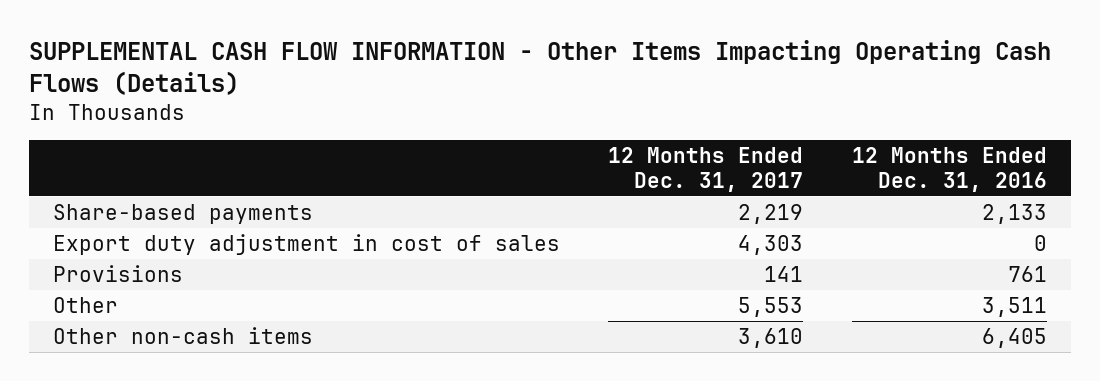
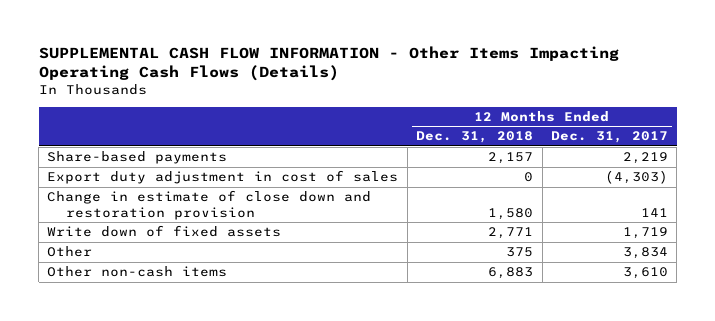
[852,146,1048,192] 12 Months Ended Dec. 31, 2016 -> none
none -> [416,131,534,144] Dec. 31, 2018
[738,234,804,255] 4,303 -> [604,170,668,185] (4,303)
[52,264,183,282] Provisions -> [47,190,372,220] Change in estimate of close down and restoration provision
none -> [47,225,282,238] Write down of fixed assets
[738,296,804,317] 5,553 -> [622,247,668,260] 3,834

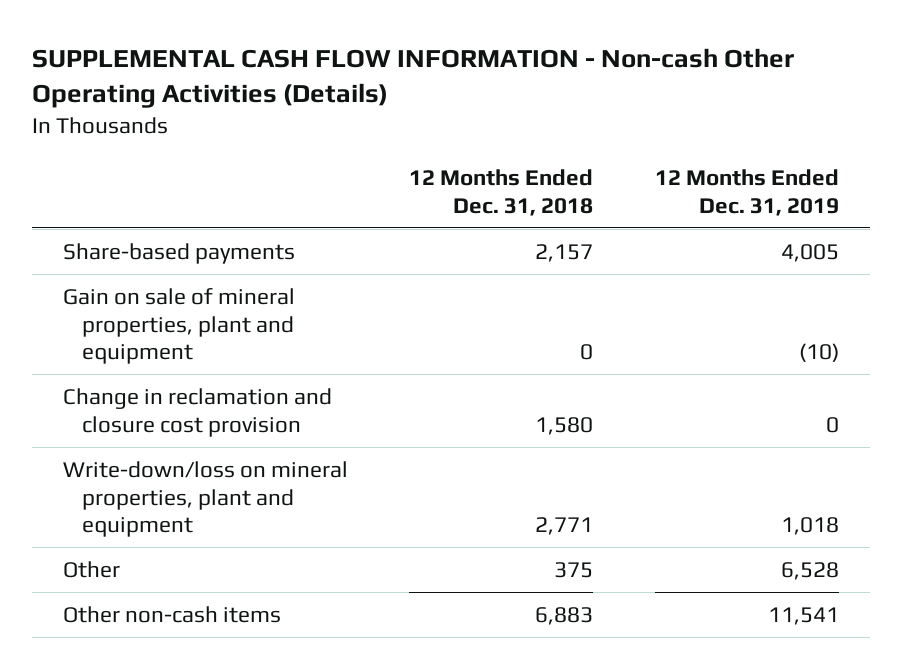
[38,45,619,82] SUPPLEMENTAL CASH FLOW INFORMATION - Other Items Impacting Operating Cash Flows (Details) -> [32,48,795,109] SUPPLEMENTAL CASH FLOW INFORMATION - Non-cash Other Operating Activities (Details)
[550,131,668,144] Dec. 31, 2017 -> none
none -> [654,169,839,216] 12 Months Ended Dec. 31, 2019
[47,170,399,185] Export duty adjustment in cost of sales -> none
none -> [62,288,295,365] Gain on sale of mineral properties, plant and equipment
[47,190,372,220] Change in estimate of close down and restoration provision -> [62,388,332,437] Change in reclamation and closure cost provision
[47,225,282,238] Write down of fixed assets -> [62,461,348,538] Write-down/loss on mineral properties, plant and equipment

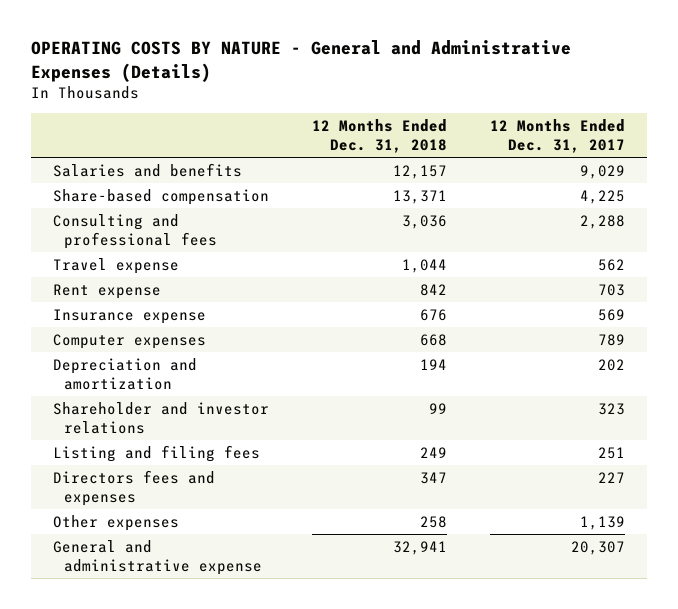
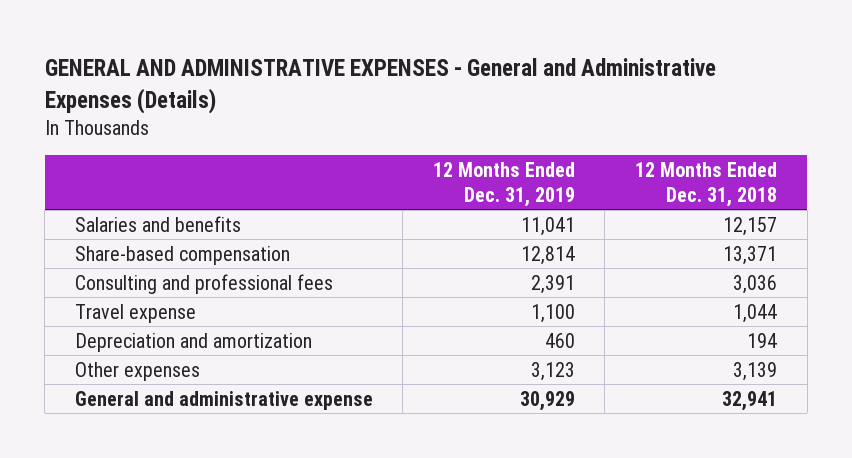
[31,40,572,82] OPERATING COSTS BY NATURE - General and Administrative Expenses (Details) -> [44,58,716,114] GENERAL AND ADMINISTRATIVE EXPENSES - General and Administrative Expenses (Details)
[490,118,626,154] 12 Months Ended Dec. 31, 2017 -> none
none -> [432,162,575,207] 12 Months Ended Dec. 31, 2019
[52,283,161,299] Rent expense -> none
[52,308,206,324] Insurance expense -> none
[52,333,206,349] Computer expenses -> none
[52,401,269,434] Shareholder and investor relations -> none
[52,444,260,462] Listing and filing fees -> none
[52,469,215,506] Directors fees and expenses -> none
[419,515,447,528] 258 -> [732,361,777,381] 3,139

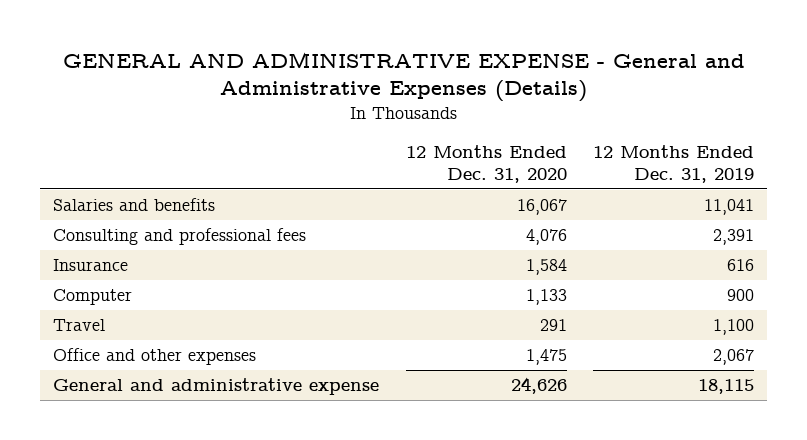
[44,58,716,114] GENERAL AND ADMINISTRATIVE EXPENSES - General and Administrative Expenses (Details) -> [62,51,745,103] GENERAL AND ADMINISTRATIVE EXPENSE - General and Administrative Expenses (Details)
[634,162,777,207] 12 Months Ended Dec. 31, 2018 -> none
none -> [405,145,567,183] 12 Months Ended Dec. 31, 2020
[74,245,290,265] Share-based compensation -> none
[74,332,312,352] Depreciation and amortization -> none
none -> [53,259,129,272] Insurance
none -> [53,289,133,306] Computer
[74,303,196,323] Travel expense -> [53,319,106,332] Travel
[74,361,200,381] Other expenses -> [53,348,257,366] Office and other expenses
[530,361,575,381] 3,123 -> [712,349,754,366] 2,067
[519,390,575,411] 30,929 -> [697,379,754,395] 18,115

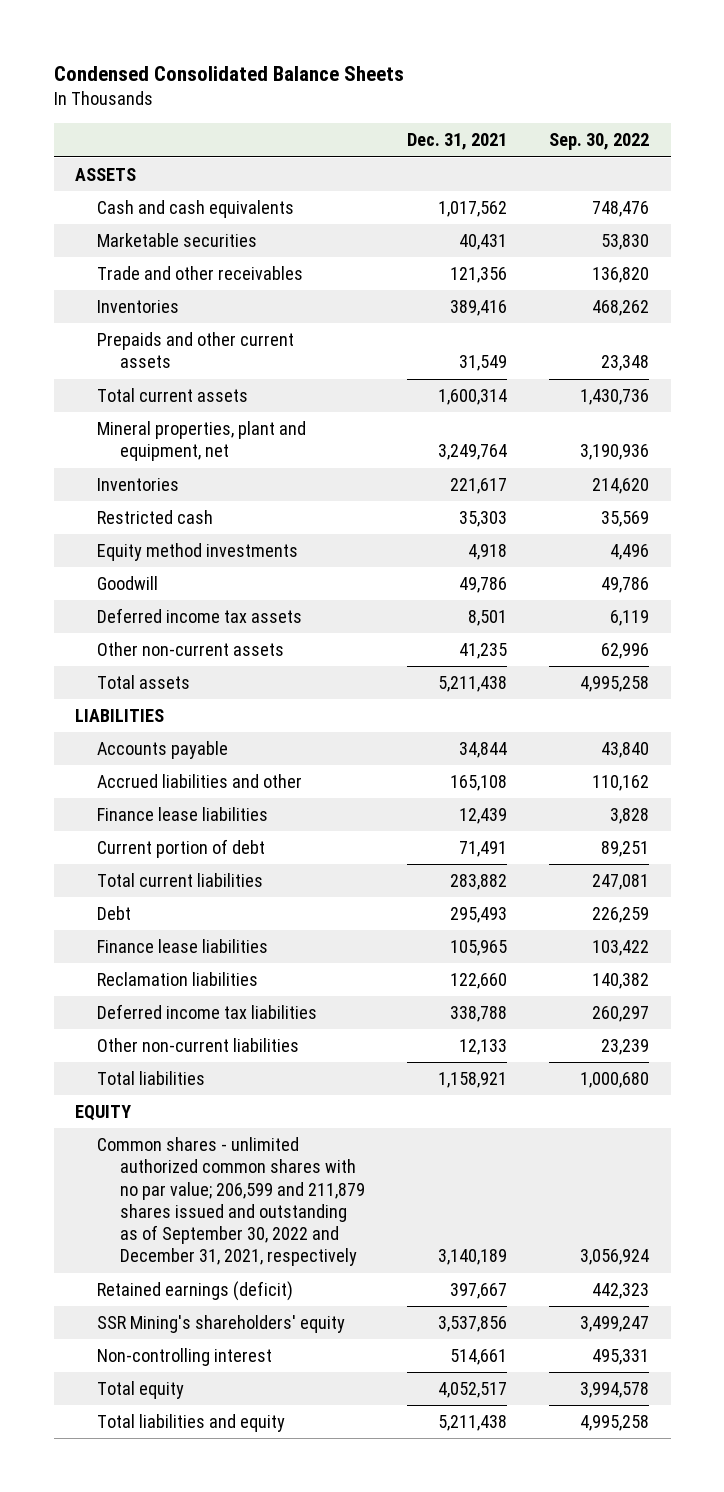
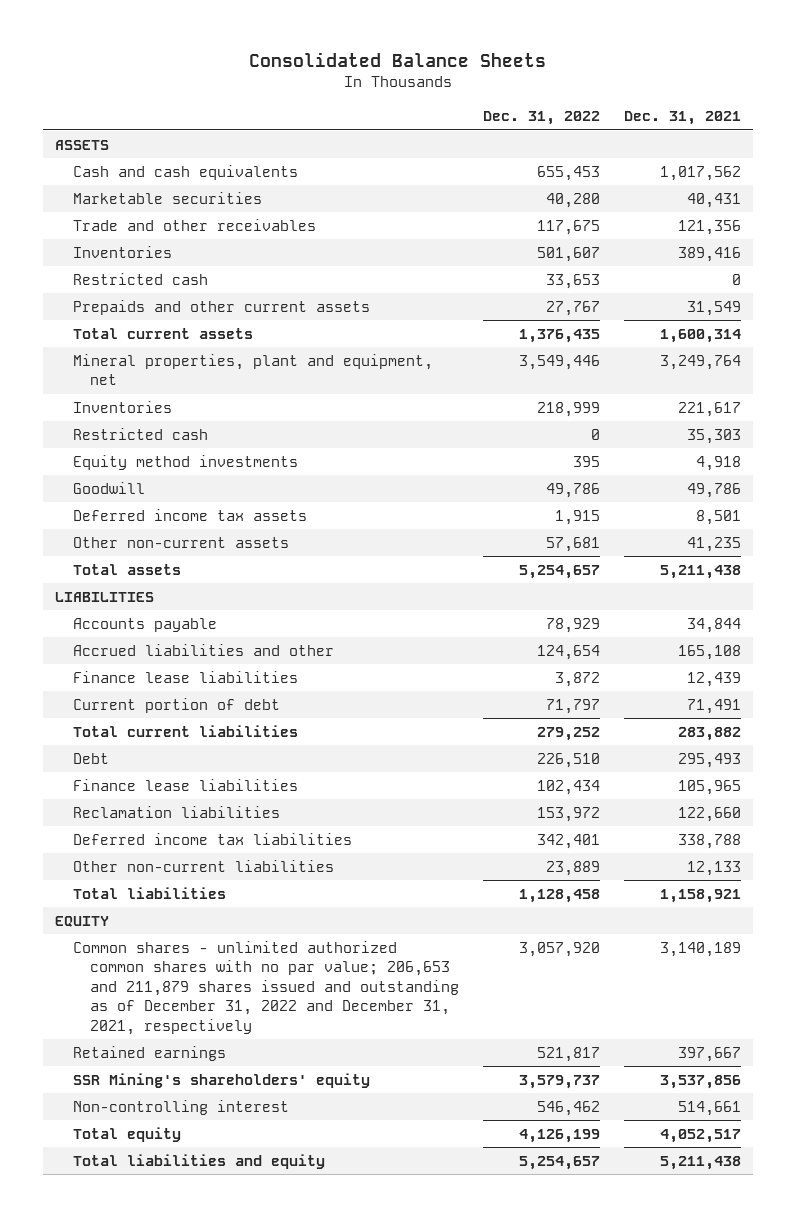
[53,66,404,82] Condensed Consolidated Balance Sheets -> [249,51,547,67] Consolidated Balance Sheets
[549,133,650,151] Sep. 30, 2022 -> none
none -> [482,111,600,126] Dec. 31, 2022
none -> [72,272,208,285] Restricted cash
[97,1137,365,1267] Common shares - unlimited authorized common shares with no par value; 206,599 and 211,879 shares issued and outstanding as of September 30, 2022 and December 31, 2021, respectively -> [72,940,459,1035] Common shares - unlimited authorized common shares with no par value; 206,653 and 211,879 shares issued and outstanding as of December 31, 2022 and December 31, 2021, respectively
[97,1281,294,1302] Retained earnings (deficit) -> [72,1045,226,1061] Retained earnings

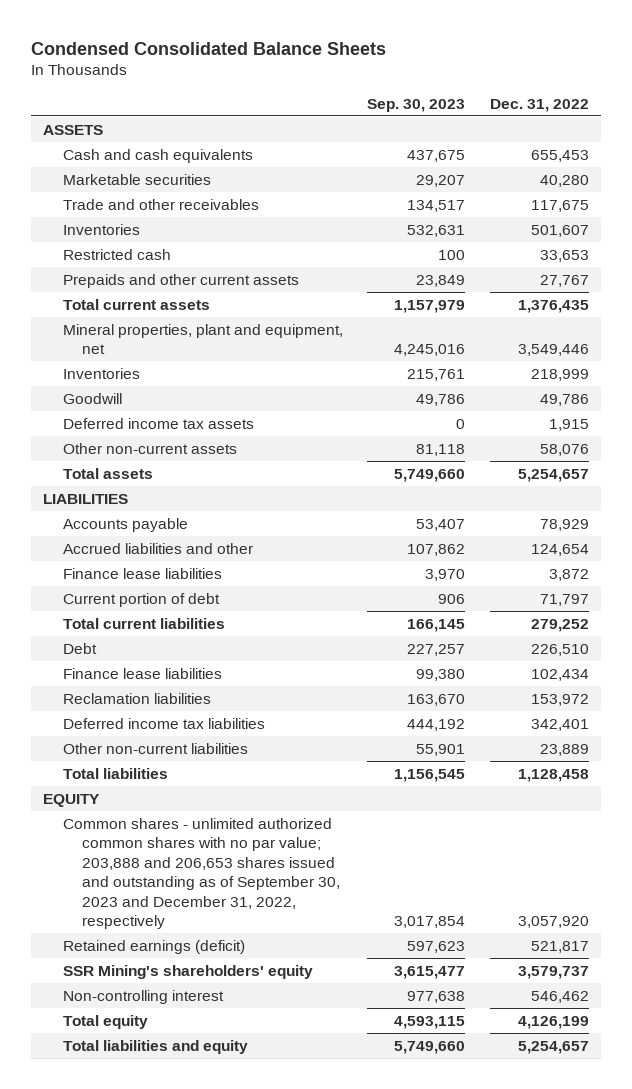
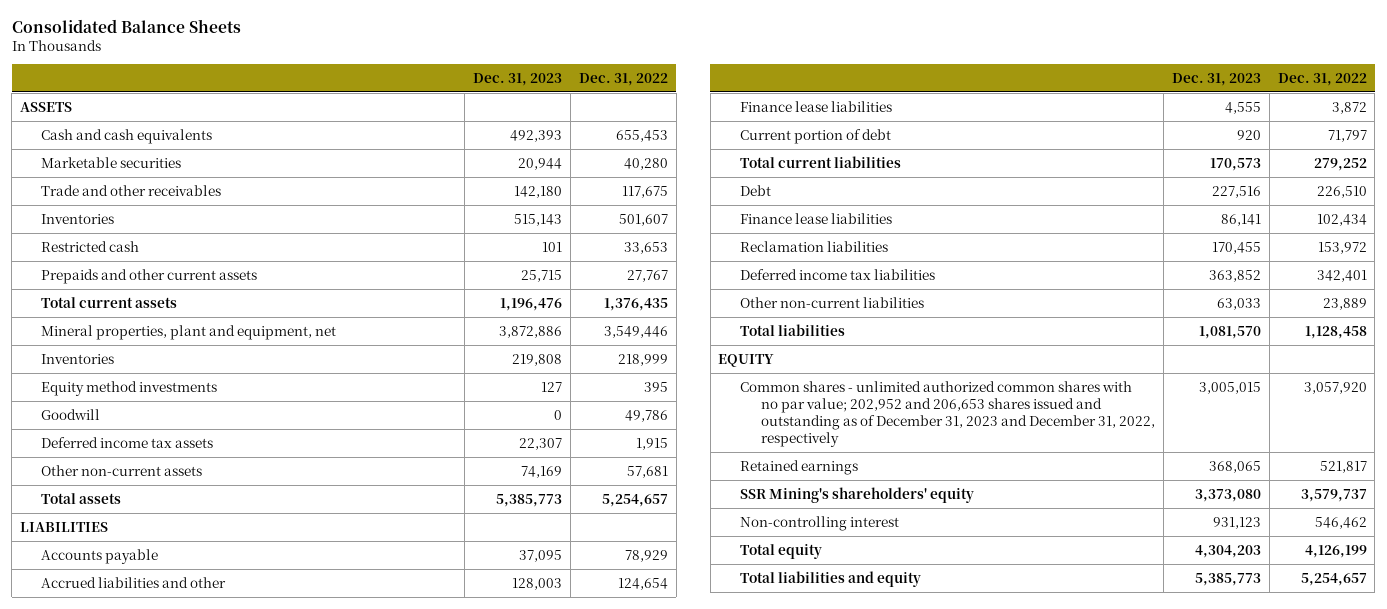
[30,41,386,55] Condensed Consolidated Balance Sheets -> [11,18,241,33] Consolidated Balance Sheets
[367,98,466,112] Sep. 30, 2023 -> none
none -> [473,72,563,86] Dec. 31, 2023
none -> [41,380,218,396] Equity method investments
[539,443,589,456] 58,076 -> [627,465,669,478] 57,681
[62,817,341,930] Common shares - unlimited authorized common shares with no par value; 203,888 and 206,653 shares issued and outstanding as of September 30, 2023 and December 31, 2022, respectively -> [739,380,1155,448] Common shares - unlimited authorized common shares with no par value; 202,952 and 206,653 shares issued and outstanding as of December 31, 2023 and December 31, 2022, respectively
[62,939,245,954] Retained earnings (deficit) -> [739,459,858,475] Retained earnings

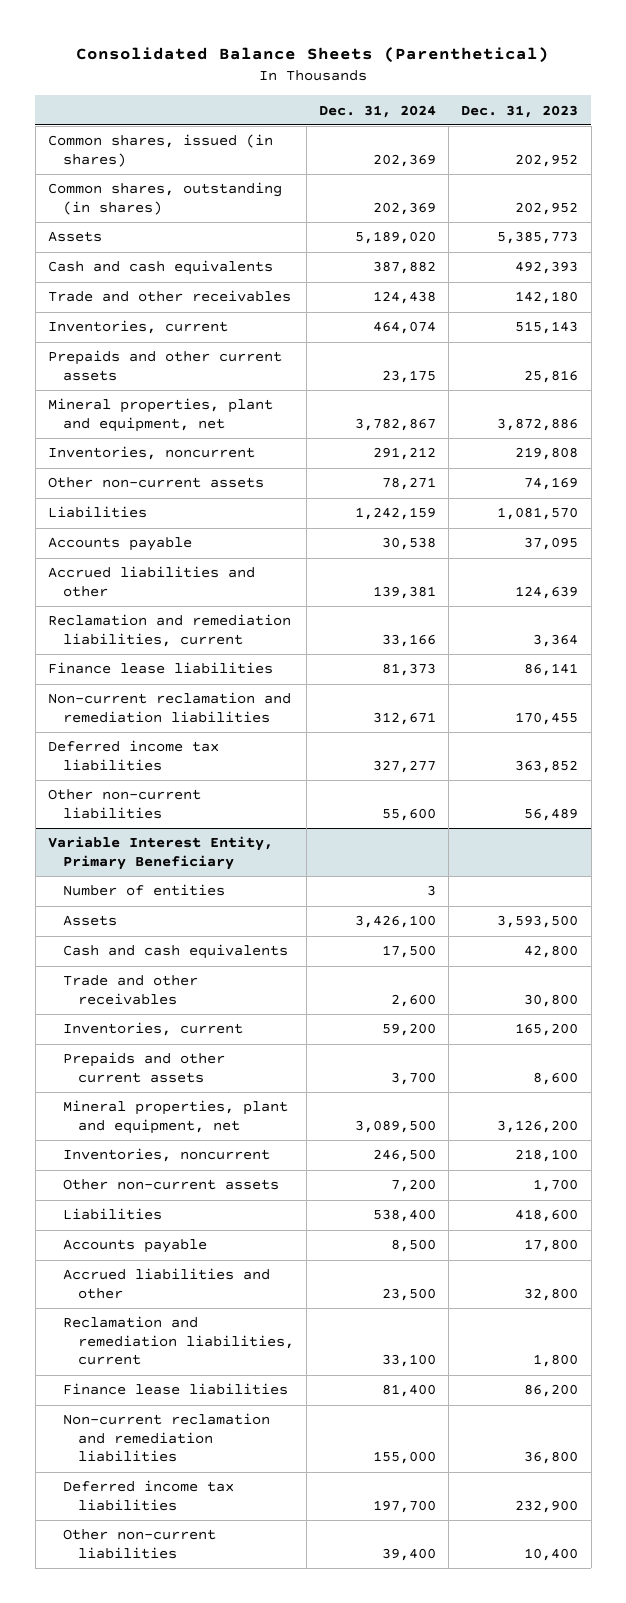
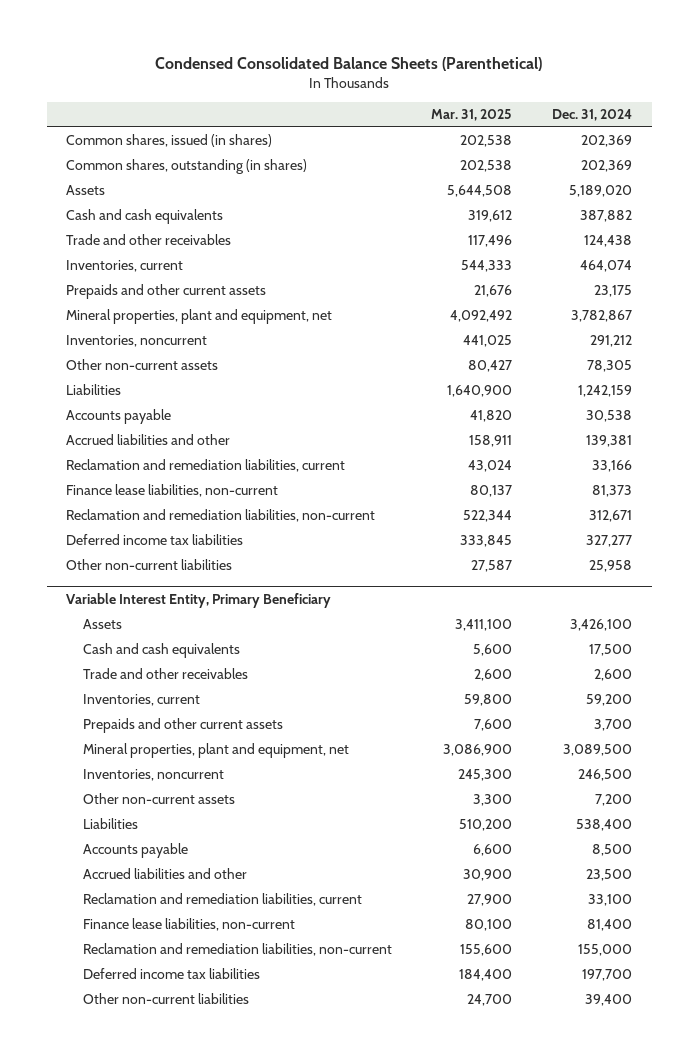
[76,46,550,63] Consolidated Balance Sheets (Parenthetical) -> [155,56,543,71] Condensed Consolidated Balance Sheets (Parenthetical)
[461,104,579,118] Dec. 31, 2023 -> none
none -> [431,109,513,122] Mar. 31, 2025
[382,477,437,491] 78,271 -> [587,360,633,373] 78,305
[47,662,273,675] Finance lease liabilities -> [66,484,279,498] Finance lease liabilities, non-current
[47,692,291,723] Non-current reclamation and remediation liabilities -> [66,509,376,523] Reclamation and remediation liabilities, non-current
[382,807,437,821] 55,600 -> [589,560,633,573] 25,958
[62,884,225,897] Number of entities -> none
[62,1383,288,1396] Finance lease liabilities -> [82,918,295,932] Finance lease liabilities, non-current
[62,1413,270,1463] Non-current reclamation and remediation liabilities -> [82,943,392,957] Reclamation and remediation liabilities, non-current

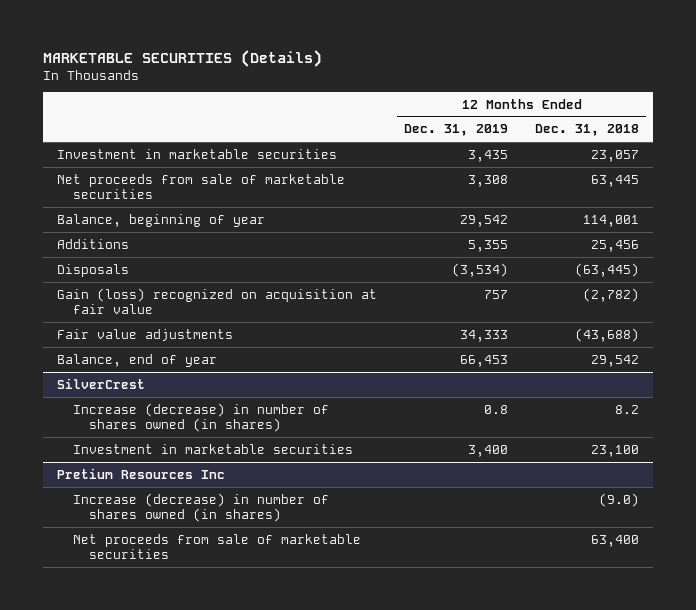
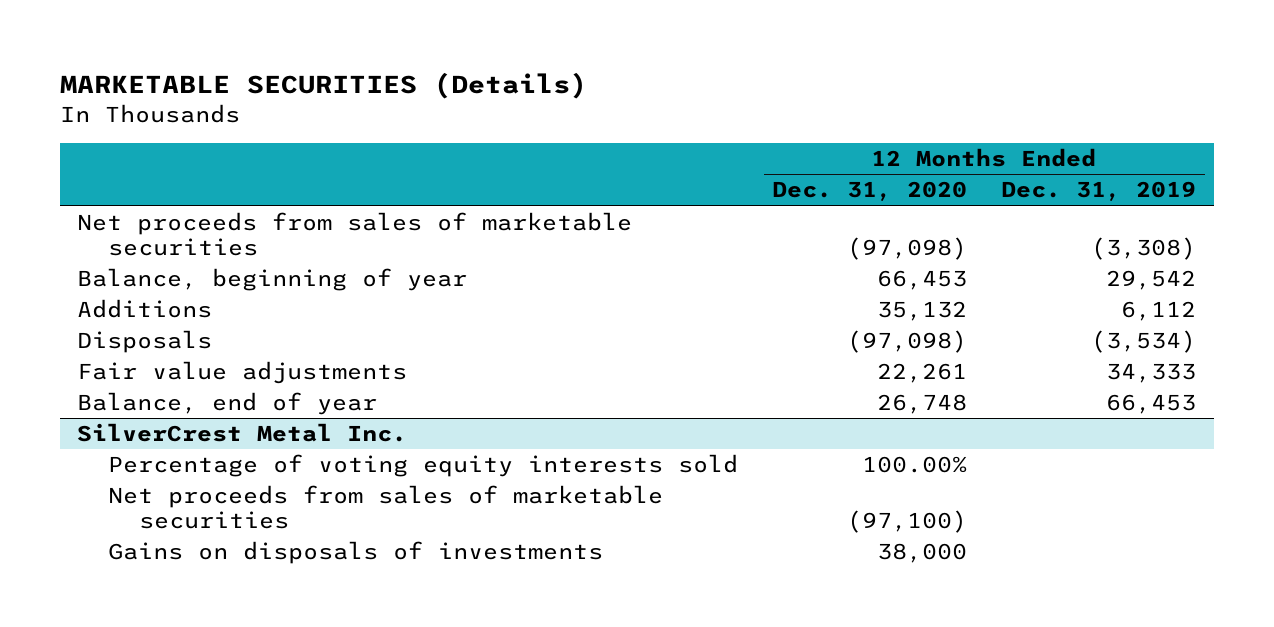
[535,124,640,137] Dec. 31, 2018 -> none
none -> [772,181,968,202] Dec. 31, 2020
[56,148,337,159] Investment in marketable securities -> none
[56,173,345,199] Net proceeds from sale of marketable securities -> [77,212,633,256] Net proceeds from sales of marketable securities
[468,174,509,187] 3,308 -> [1091,236,1197,260] (3,308)
[468,239,509,252] 5,355 -> [1121,301,1197,322] 6,112
[56,287,377,314] Gain (loss) recognized on acquisition at fair value -> none
[72,402,329,432] Increase (decrease) in number of shares owned (in shares) -> none
[72,443,353,454] Investment in marketable securities -> none
[56,467,225,479] Pretium Resources Inc -> none
[72,492,329,522] Increase (decrease) in number of shares owned (in shares) -> none
[56,377,145,389] SilverCrest -> [77,423,408,443] SilverCrest Metal Inc.
none -> [108,454,739,478] Percentage of voting equity interests sold
[72,533,361,559] Net proceeds from sale of marketable securities -> [108,485,664,529] Net proceeds from sales of marketable securities
none -> [108,541,604,565] Gains on disposals of investments

